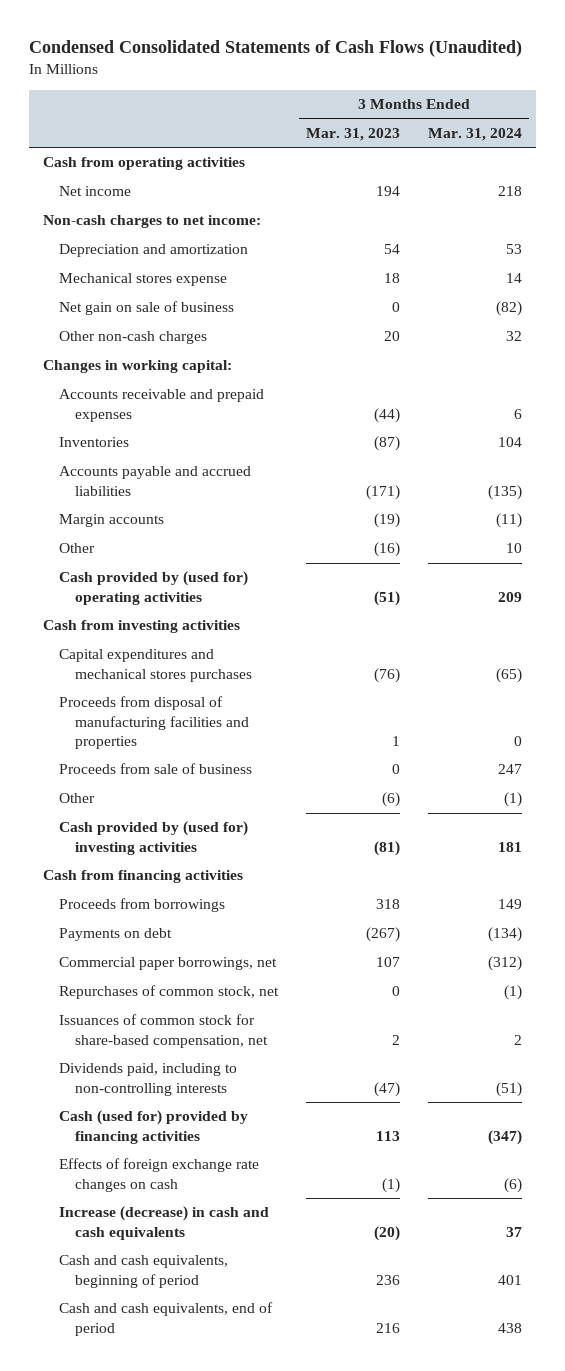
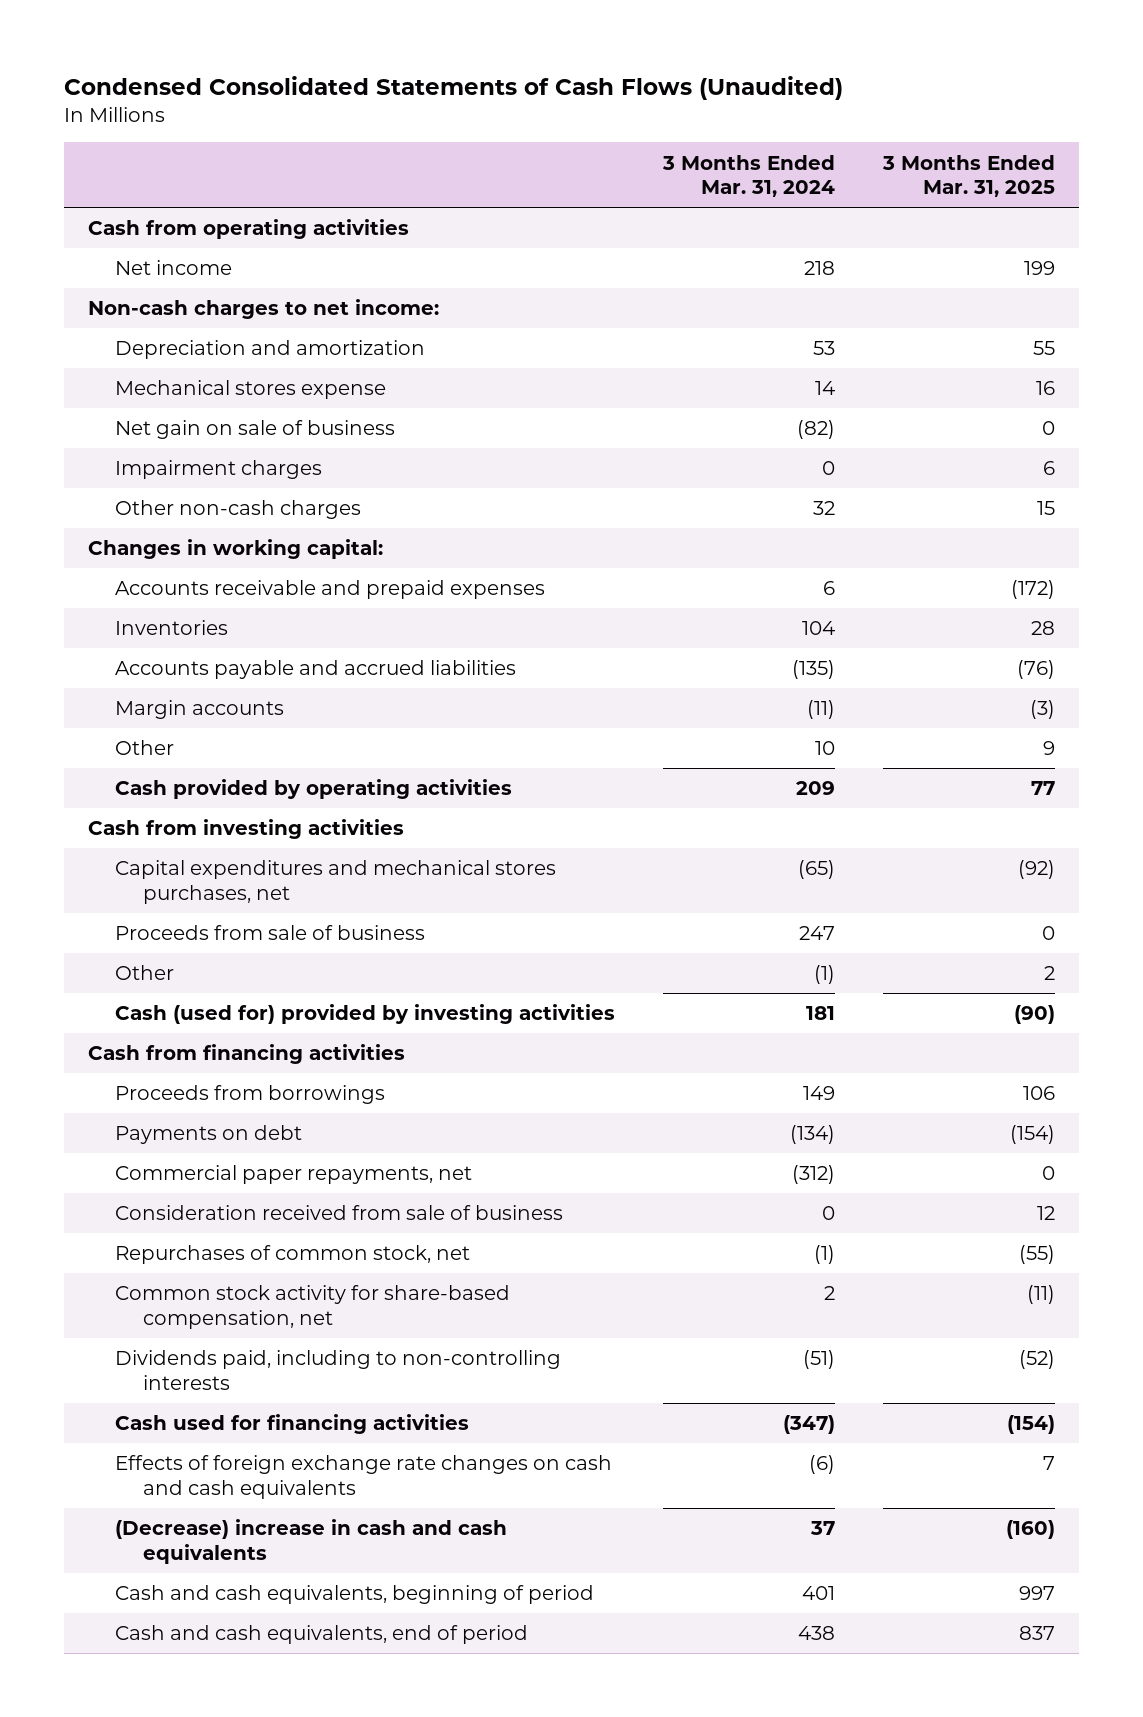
[305,128,400,142] Mar. 31, 2023 -> none
none -> [882,154,1056,198] 3 Months Ended Mar. 31, 2025
none -> [115,460,323,480] Impairment charges
[59,571,249,605] Cash provided by (used for) operating activities -> [115,779,513,800] Cash provided by operating activities
[59,696,249,749] Proceeds from disposal of manufacturing facilities and properties -> none
[59,649,252,682] Capital expenditures and mechanical stores purchases -> [115,860,557,904] Capital expenditures and mechanical stores purchases, net
[59,821,249,855] Cash provided by (used for) investing activities -> [115,1004,616,1025] Cash (used for) provided by investing activities
[59,957,278,971] Commercial paper borrowings, net -> [115,1165,473,1185] Commercial paper repayments, net
none -> [115,1205,564,1221] Consideration received from sale of business
[59,1014,268,1048] Issuances of common stock for share-based compensation, net -> [115,1285,511,1329] Common stock activity for share-based compensation, net
[59,1110,249,1144] Cash (used for) provided by financing activities -> [115,1414,470,1435] Cash used for financing activities
[59,1158,260,1192] Effects of foreign exchange rate changes on cash -> [115,1455,613,1499] Effects of foreign exchange rate changes on cash and cash equivalents
[59,1206,270,1240] Increase (decrease) in cash and cash equivalents -> [115,1519,508,1564] (Decrease) increase in cash and cash equivalents

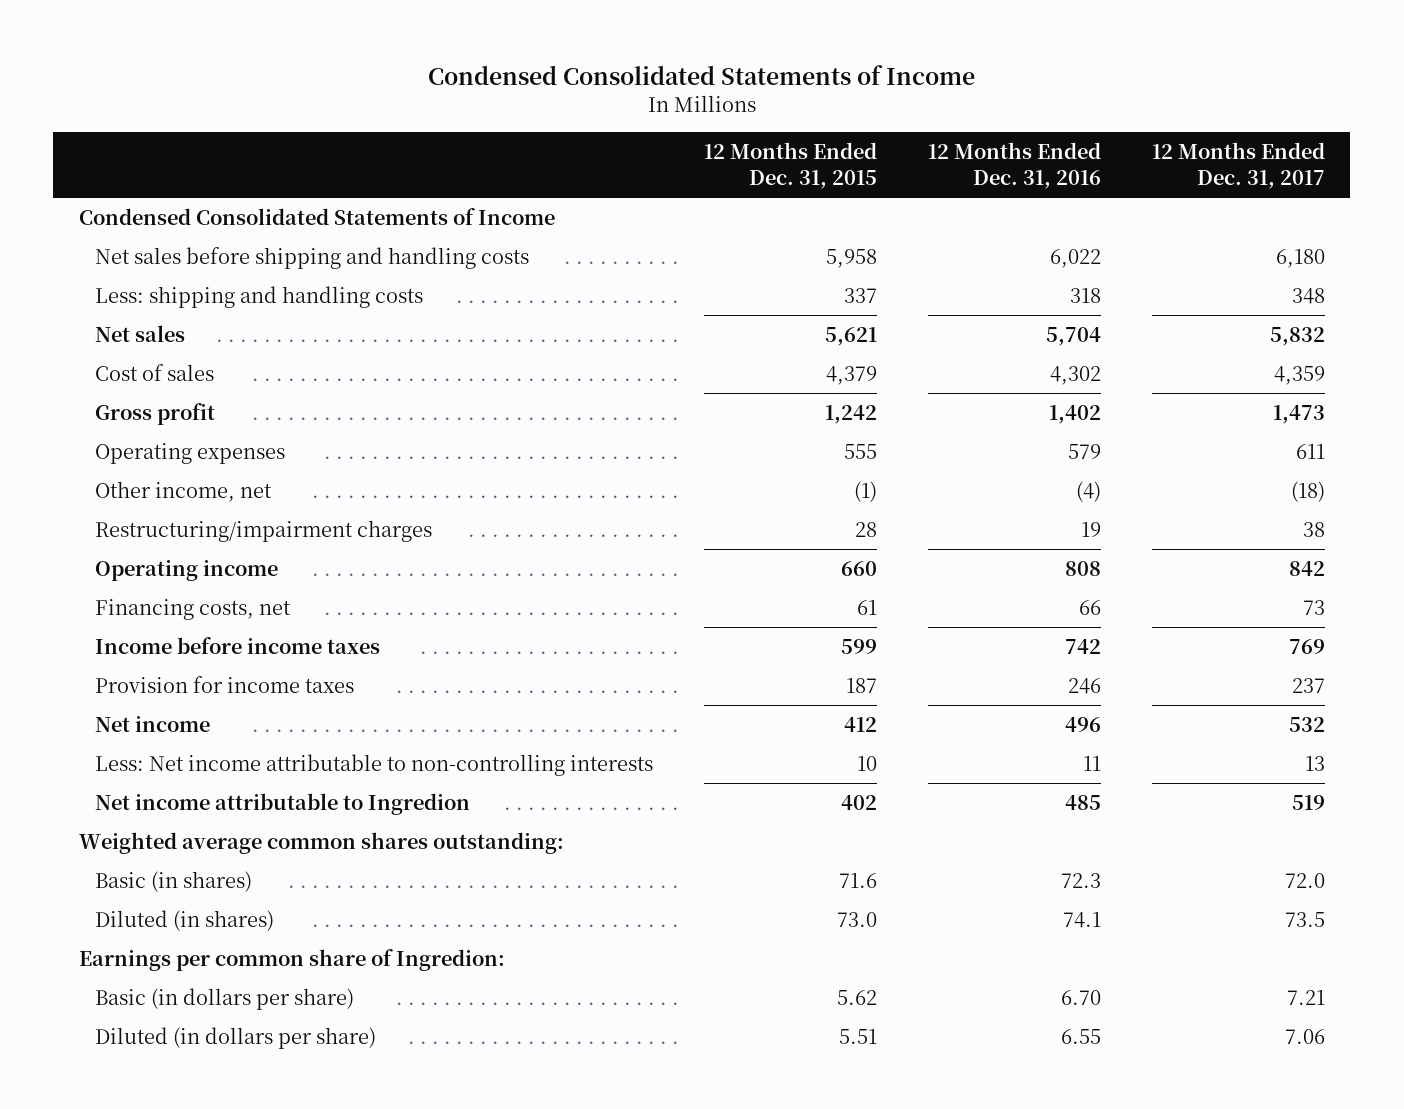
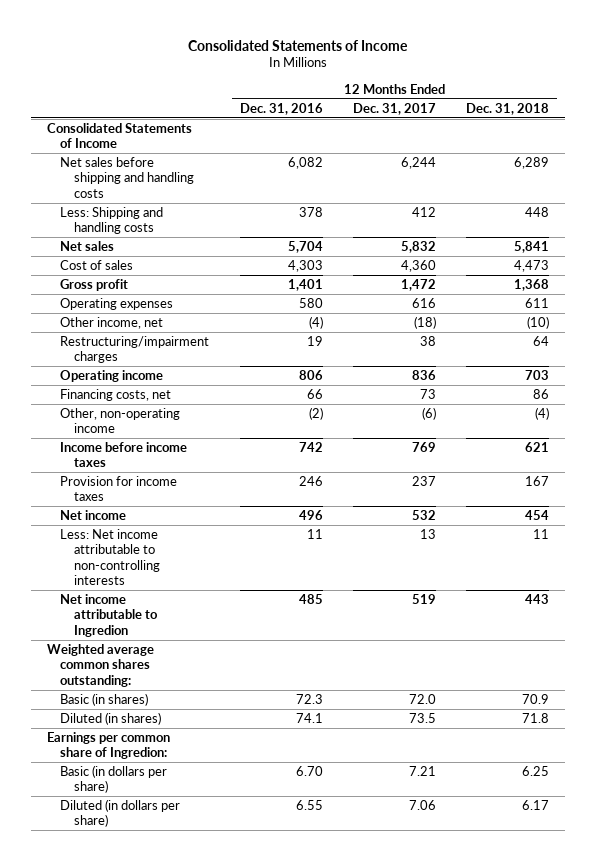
[427,64,975,85] Condensed Consolidated Statements of Income -> [187,39,408,51] Consolidated Statements of Income
[704,141,878,189] 12 Months Ended Dec. 31, 2015 -> none
none -> [466,102,550,115] Dec. 31, 2018
[78,208,555,226] Condensed Consolidated Statements of Income -> [46,122,192,149] Consolidated Statements of Income
[1049,249,1101,269] 6,022 -> [287,156,323,169] 6,082
[1275,249,1325,269] 6,180 -> [401,156,437,169] 6,244
[95,286,424,309] Less: shipping and handling costs -> [60,206,164,235] Less: Shipping and handling costs
[1069,288,1101,304] 318 -> [298,206,323,217] 378
[1291,288,1325,305] 348 -> [412,206,437,217] 412
[1049,366,1101,386] 4,302 -> [287,259,323,272] 4,303
[1273,366,1325,386] 4,359 -> [401,259,437,272] 4,360
[1048,405,1101,425] 1,402 -> [287,278,323,291] 1,401
[1272,405,1325,425] 1,473 -> [401,278,437,291] 1,472
[1067,444,1101,460] 579 -> [298,297,323,308] 580
[1295,444,1325,460] 611 -> [412,297,437,308] 616
[1064,561,1101,577] 808 -> [298,369,323,380] 806
[1288,561,1325,577] 842 -> [412,369,437,380] 836
none -> [60,407,181,434] Other, non-operating income

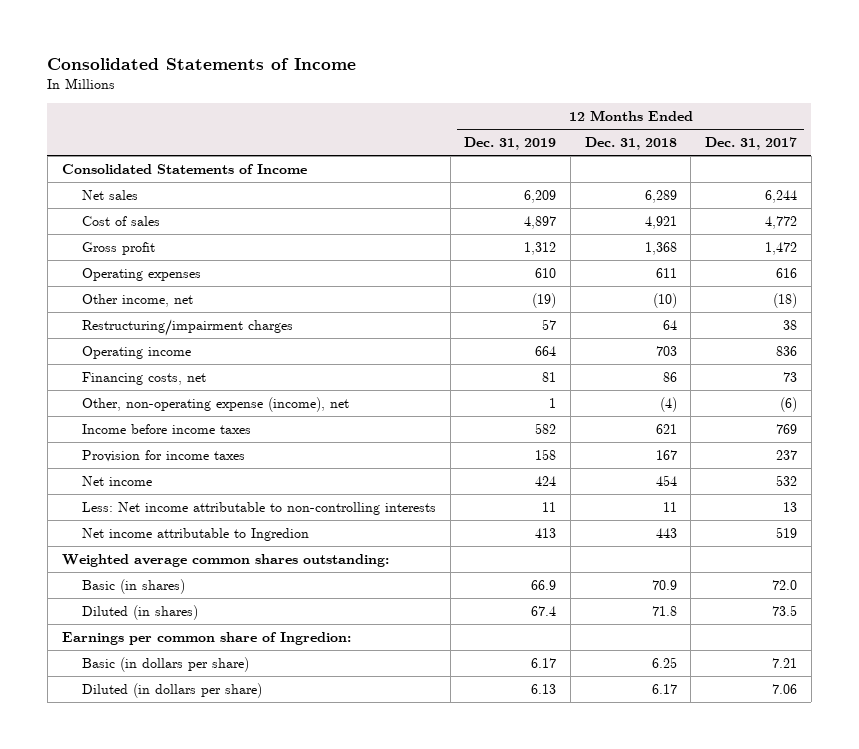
[239,102,323,115] Dec. 31, 2016 -> none
none -> [464,137,557,151] Dec. 31, 2019
[60,156,195,198] Net sales before shipping and handling costs -> none
[60,206,164,235] Less: Shipping and handling costs -> none
[401,240,437,253] 5,832 -> [765,189,798,203] 6,244
[514,240,550,253] 5,841 -> [644,189,677,203] 6,289
[401,259,437,272] 4,360 -> [765,215,798,229] 4,772
[514,259,550,272] 4,473 -> [644,215,677,229] 4,921
[60,407,181,434] Other, non-operating income -> [81,396,349,412] Other, non-operating expense (income), net

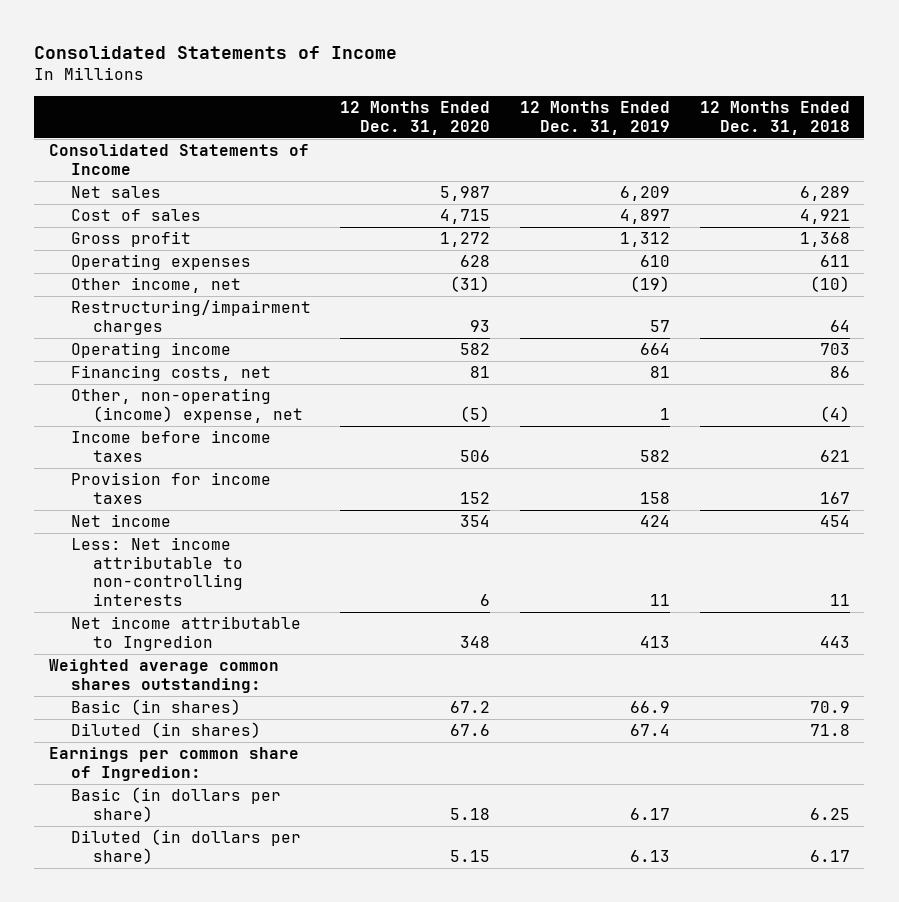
[705,137,798,151] Dec. 31, 2017 -> none
none -> [340,101,491,135] 12 Months Ended Dec. 31, 2020
[81,396,349,412] Other, non-operating expense (income), net -> [70,388,303,423] Other, non-operating (income) expense, net

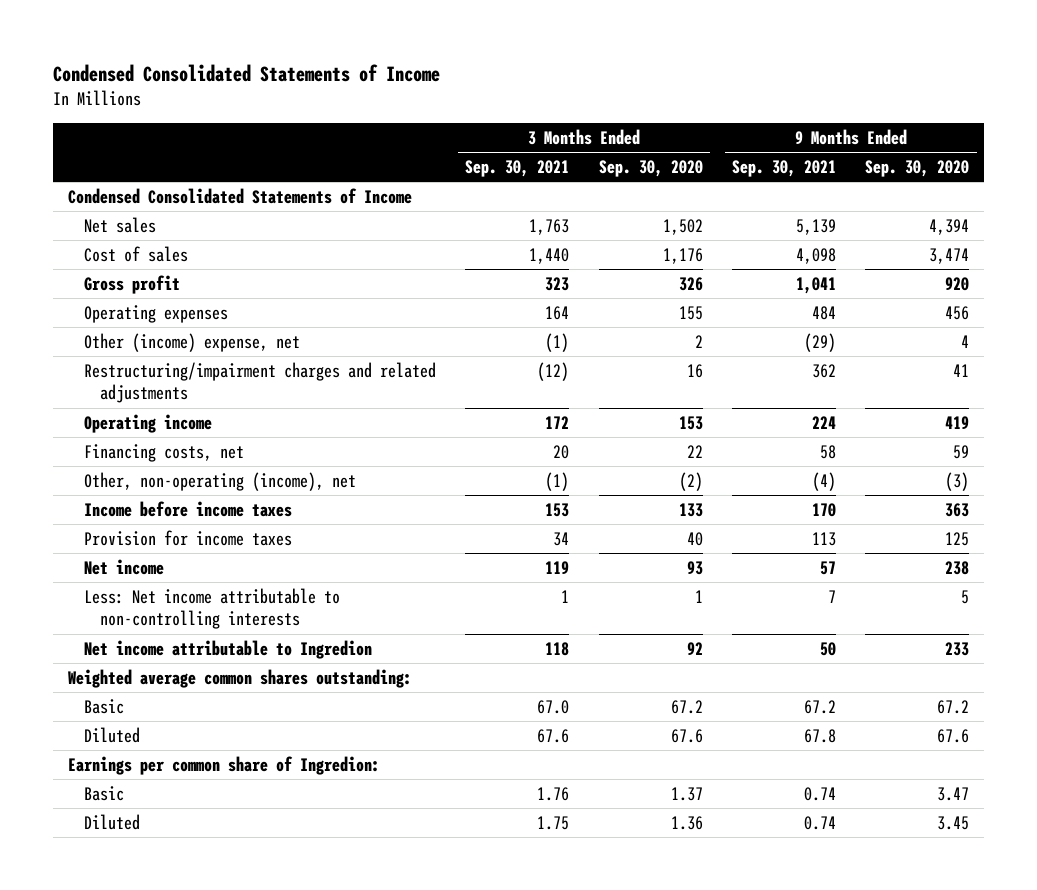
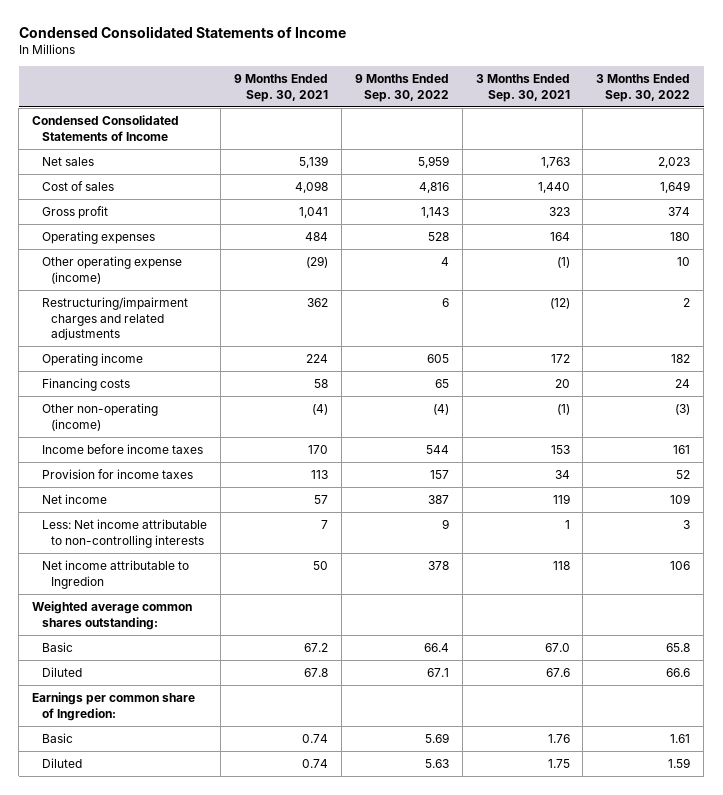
[598,159,703,177] Sep. 30, 2020 -> none
[865,159,970,177] Sep. 30, 2020 -> none
none -> [354,74,449,102] 9 Months Ended Sep. 30, 2022
none -> [596,74,691,102] 3 Months Ended Sep. 30, 2022
[84,332,301,352] Other (income) expense, net -> [41,255,182,284] Other operating expense (income)
[84,443,245,462] Financing costs, net -> [41,377,130,391] Financing costs
[84,471,357,491] Other, non-operating (income), net -> [41,402,158,431] Other non-operating (income)

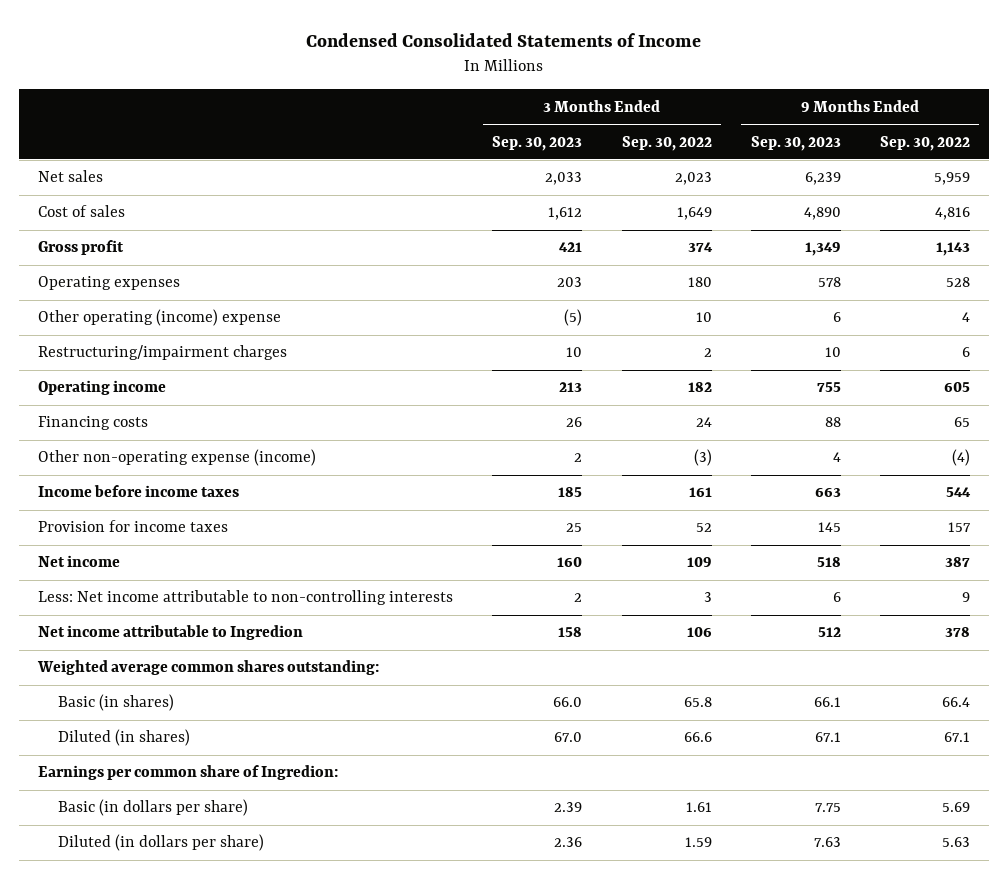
[233,74,328,102] 9 Months Ended Sep. 30, 2021 -> none
[475,74,570,102] 3 Months Ended Sep. 30, 2021 -> none
none -> [492,135,583,151] Sep. 30, 2023
none -> [750,135,841,151] Sep. 30, 2023
[32,114,180,141] Condensed Consolidated Statements of Income -> none
[41,255,182,284] Other operating expense (income) -> [38,309,282,327] Other operating (income) expense
[41,296,188,341] Restructuring/impairment charges and related adjustments -> [38,345,288,361] Restructuring/impairment charges
[41,402,158,431] Other non-operating (income) -> [38,449,317,467] Other non-operating expense (income)
[41,641,73,652] Basic -> [57,694,174,712] Basic (in shares)
[41,666,82,677] Diluted -> [57,729,190,747] Diluted (in shares)
[41,732,73,743] Basic -> [57,799,248,817] Basic (in dollars per share)
[41,757,82,768] Diluted -> [57,834,264,852] Diluted (in dollars per share)

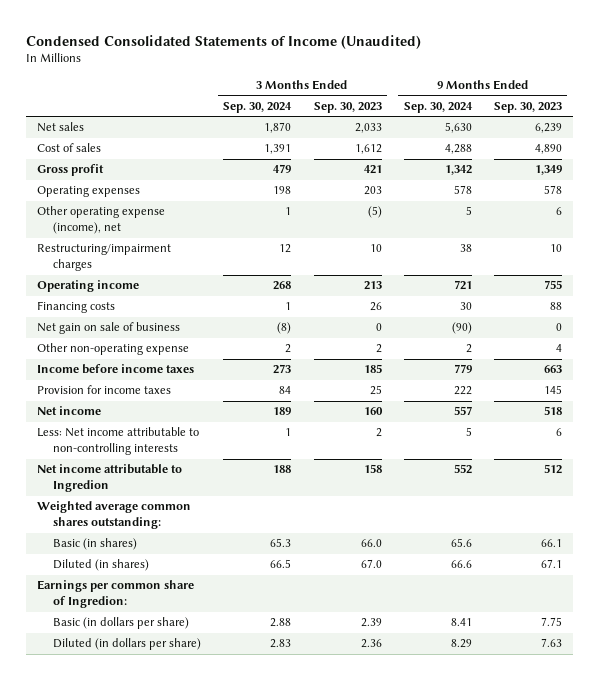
[306,33,702,48] Condensed Consolidated Statements of Income -> [26,34,422,49] Condensed Consolidated Statements of Income (Unaudited)
[621,135,712,151] Sep. 30, 2022 -> none
[879,135,970,151] Sep. 30, 2022 -> none
none -> [223,102,293,114] Sep. 30, 2024
none -> [403,102,473,114] Sep. 30, 2024
[38,309,282,327] Other operating (income) expense -> [37,206,166,235] Other operating expense (income), net
none -> [37,322,181,335] Net gain on sale of business
[38,449,317,467] Other non-operating expense (income) -> [37,343,190,356] Other non-operating expense

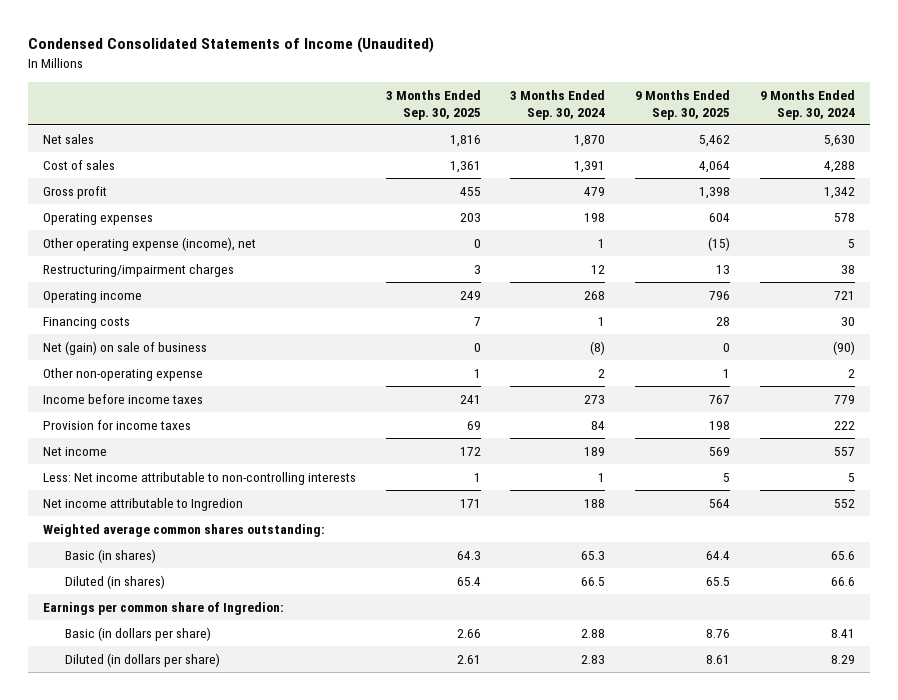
[313,102,382,114] Sep. 30, 2023 -> none
[493,102,562,114] Sep. 30, 2023 -> none
none -> [385,89,481,120] 3 Months Ended Sep. 30, 2025
none -> [635,89,731,120] 9 Months Ended Sep. 30, 2025
[37,322,181,335] Net gain on sale of business -> [43,340,208,355] Net (gain) on sale of business

